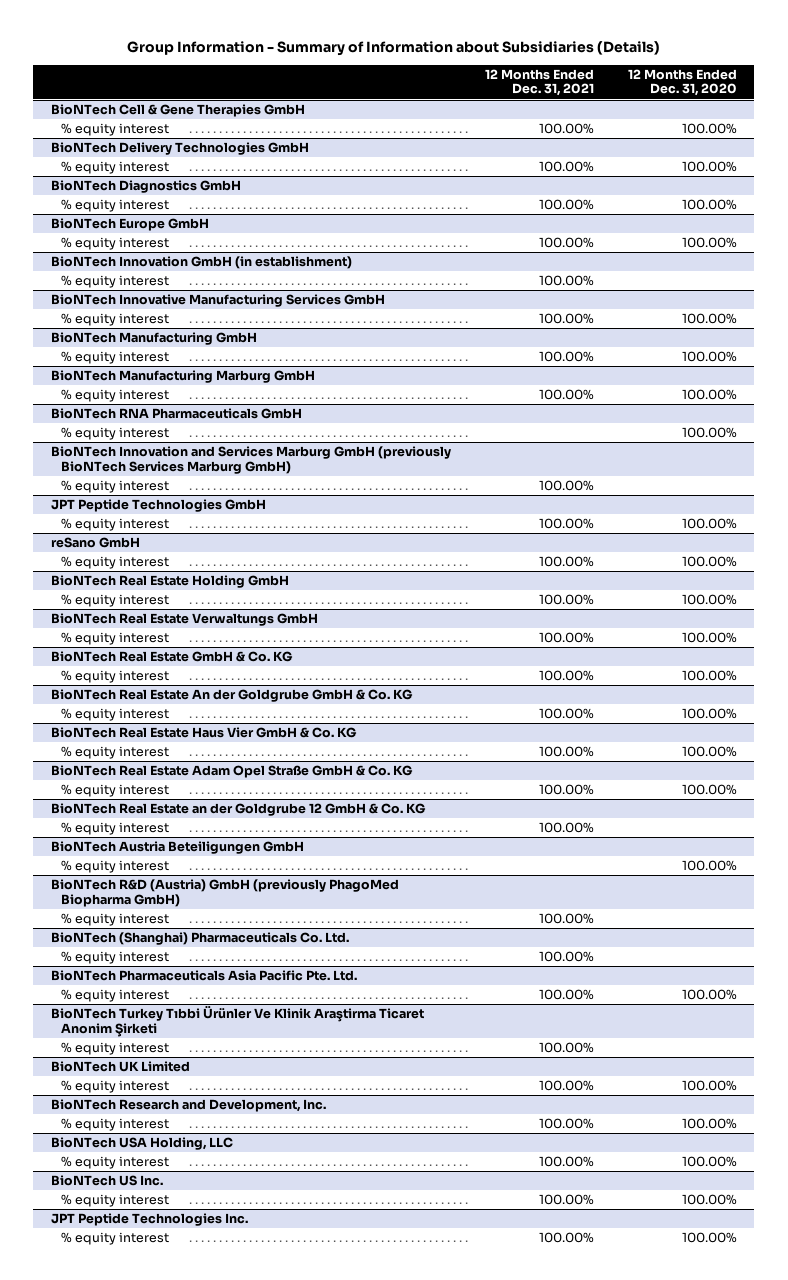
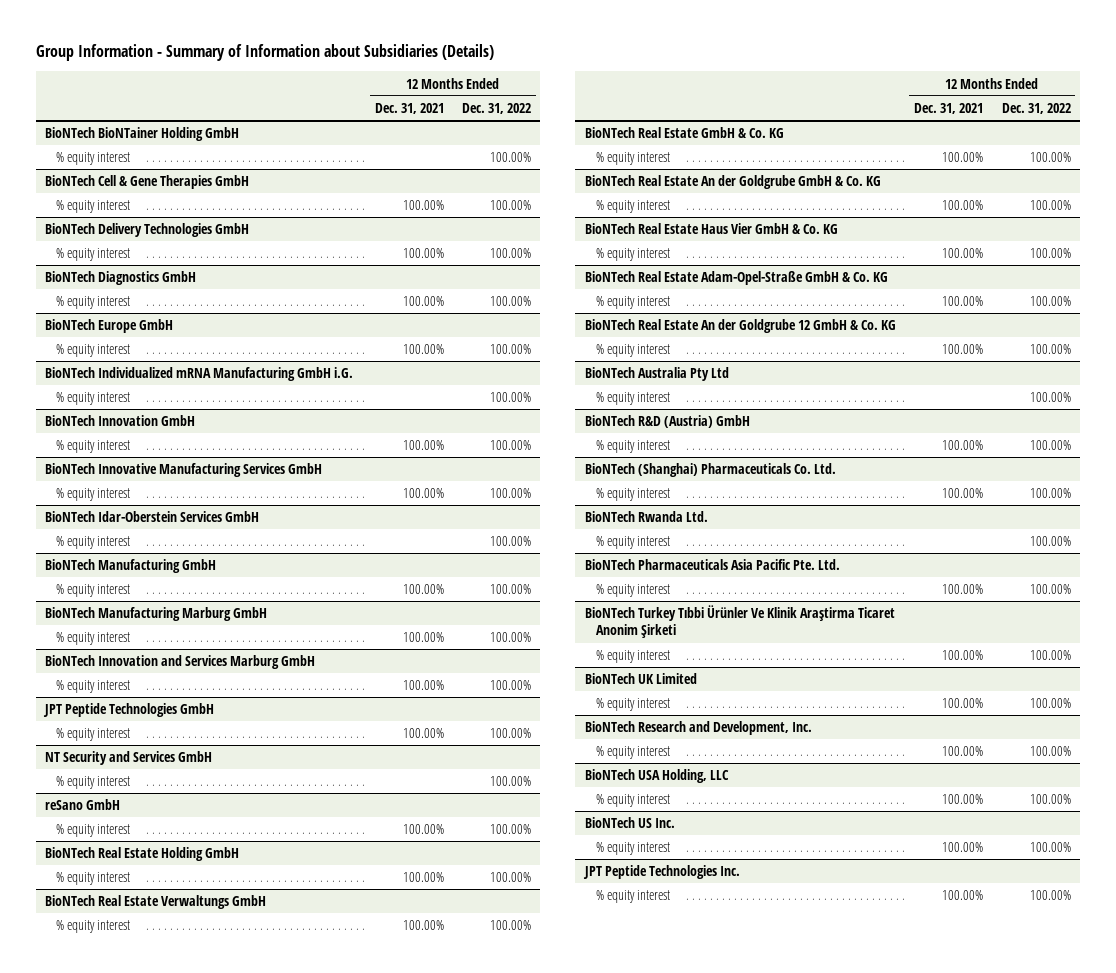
[628,68,738,97] 12 Months Ended Dec. 31, 2020 -> none
none -> [462,103,532,115] Dec. 31, 2022
none -> [45,127,240,142] BioNTech BioNTainer Holding GmbH
none -> [56,152,131,166] % equity interest
none -> [45,367,354,382] BioNTech Individualized mRNA Manufacturing GmbH i.G.
none -> [56,392,131,406] % equity interest
[50,256,352,270] BioNTech Innovation GmbH (in establishment) -> [45,415,196,427] BioNTech Innovation GmbH
none -> [45,511,260,523] BioNTech Idar-Oberstein Services GmbH
none -> [56,536,131,550] % equity interest
[50,408,302,420] BioNTech RNA Pharmaceuticals GmbH -> none
[60,427,169,441] % equity interest -> none
[50,446,451,474] BioNTech Innovation and Services Marburg GmbH (previously BioNTech Services Marburg GmbH) -> [45,655,316,670] BioNTech Innovation and Services Marburg GmbH
none -> [45,751,213,766] NT Security and Services GmbH
none -> [56,776,131,790] % equity interest
[50,765,413,779] BioNTech Real Estate Adam Opel Straße GmbH & Co. KG -> [584,271,888,286] BioNTech Real Estate Adam-Opel-Straße GmbH & Co. KG
[50,803,426,817] BioNTech Real Estate an der Goldgrube 12 GmbH & Co. KG -> [584,319,896,334] BioNTech Real Estate An der Goldgrube 12 GmbH & Co. KG
[50,841,304,855] BioNTech Austria Beteiligungen GmbH -> none
none -> [584,367,729,382] BioNTech Australia Pty Ltd
[50,879,399,907] BioNTech R&D (Austria) GmbH (previously PhagoMed Biopharma GmbH) -> [584,415,750,429] BioNTech R&D (Austria) GmbH
none -> [584,511,708,523] BioNTech Rwanda Ltd.
none -> [595,536,670,550] % equity interest

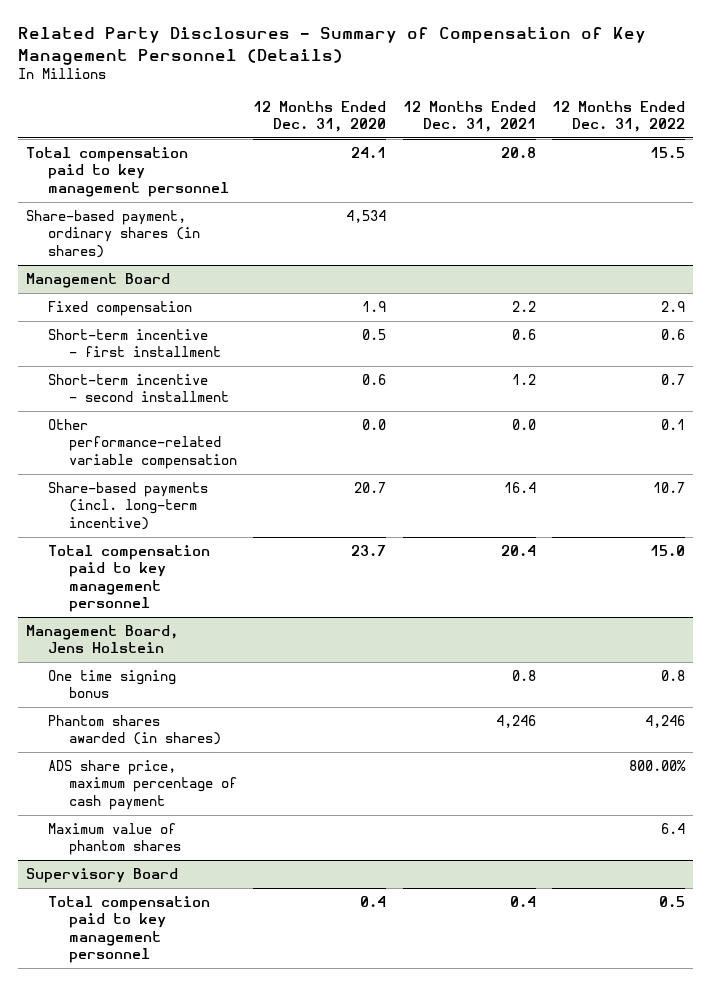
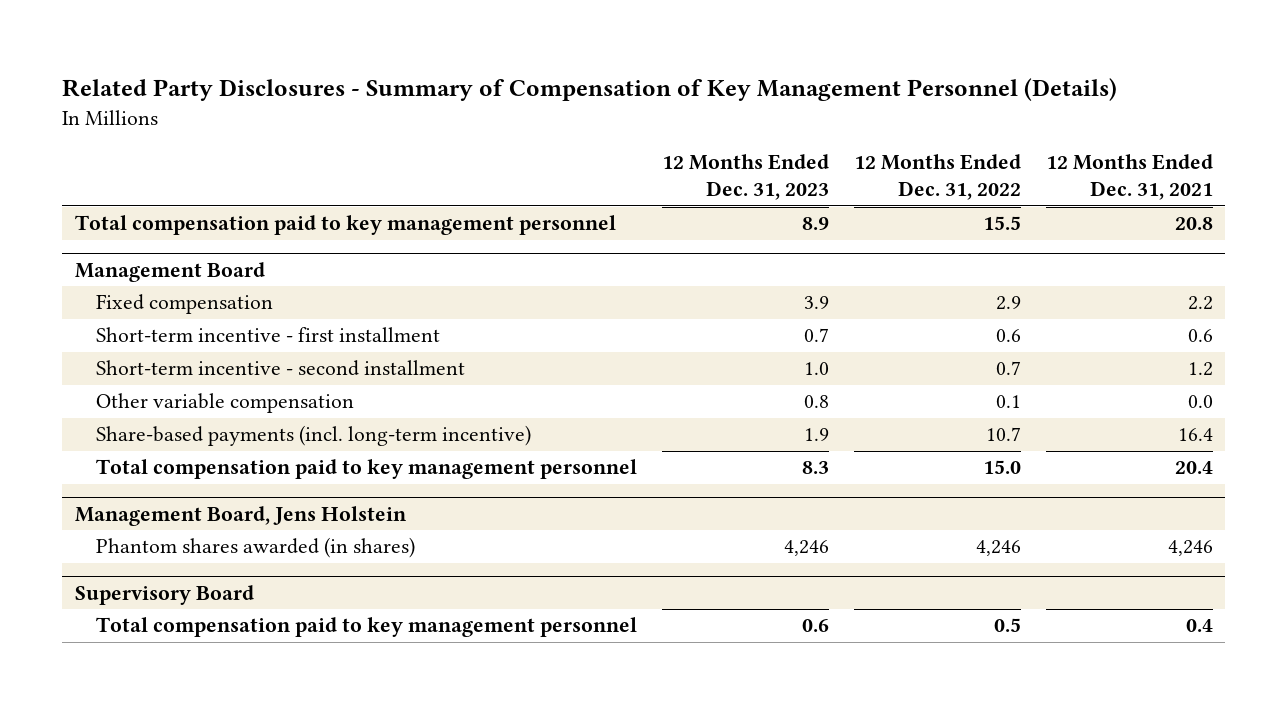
[253,100,387,133] 12 Months Ended Dec. 31, 2020 -> none
none -> [661,154,829,201] 12 Months Ended Dec. 31, 2023
[26,210,200,258] Share-based payment, ordinary shares (in shares) -> none
[47,419,238,469] Other performance-related variable compensation -> [95,393,354,414] Other variable compensation
[47,670,176,699] One time signing bonus -> none
[47,760,238,810] ADS share price, maximum percentage of cash payment -> none
[47,823,182,856] Maximum value of phantom shares -> none

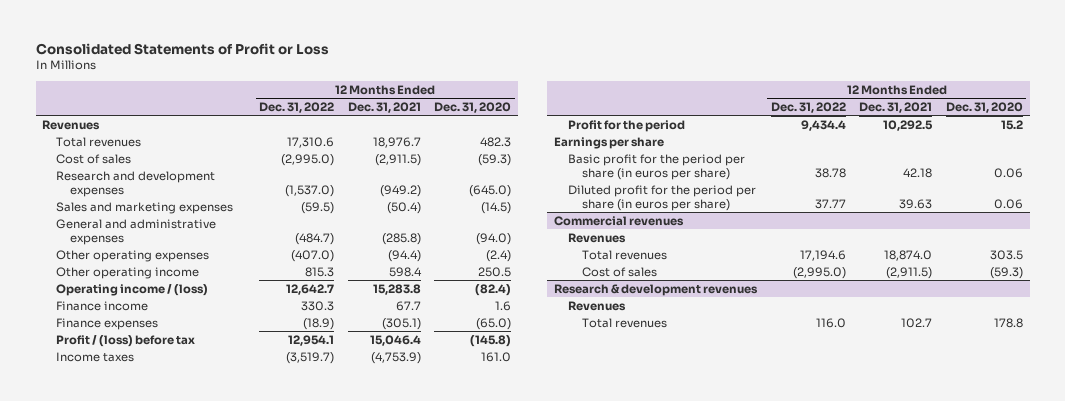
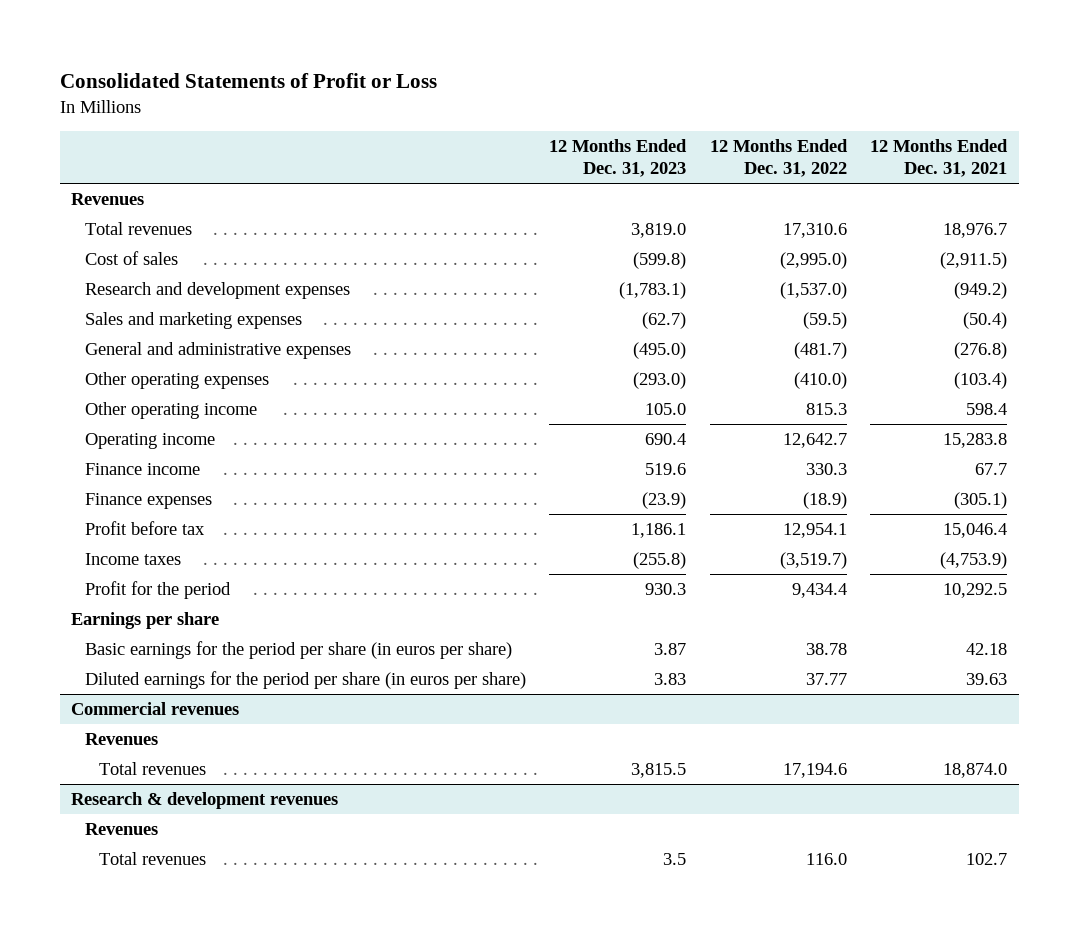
[434,101,512,113] Dec. 31, 2020 -> none
none -> [549,138,688,178] 12 Months Ended Dec. 31, 2023
[295,232,335,245] (484.7) -> [793,341,847,359] (481.7)
[381,232,421,245] (285.8) -> [953,341,1007,359] (276.8)
[291,249,335,262] (407.0) -> [793,371,847,389] (410.0)
[387,249,421,262] (94.4) -> [953,371,1007,389] (103.4)
[56,283,209,296] Operating income / (loss) -> [85,432,216,449] Operating income
[56,334,196,347] Profit / (loss) before tax -> [85,520,206,535] Profit before tax
[568,153,746,180] Basic profit for the period per share (in euros per share) -> [85,640,513,659] Basic earnings for the period per share (in euros per share)
[568,184,757,211] Diluted profit for the period per share (in euros per share) -> [85,670,527,689] Diluted earnings for the period per share (in euros per share)
[582,266,658,277] Cost of sales -> none

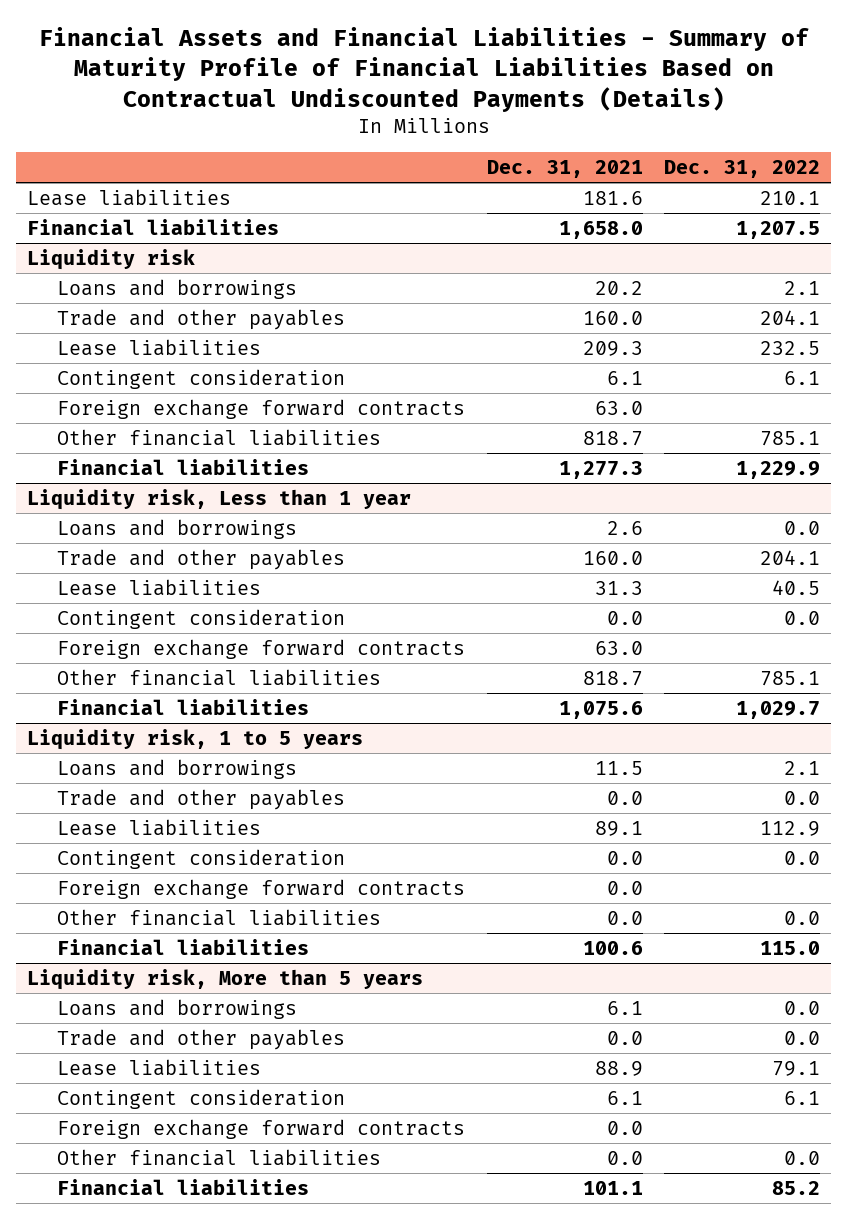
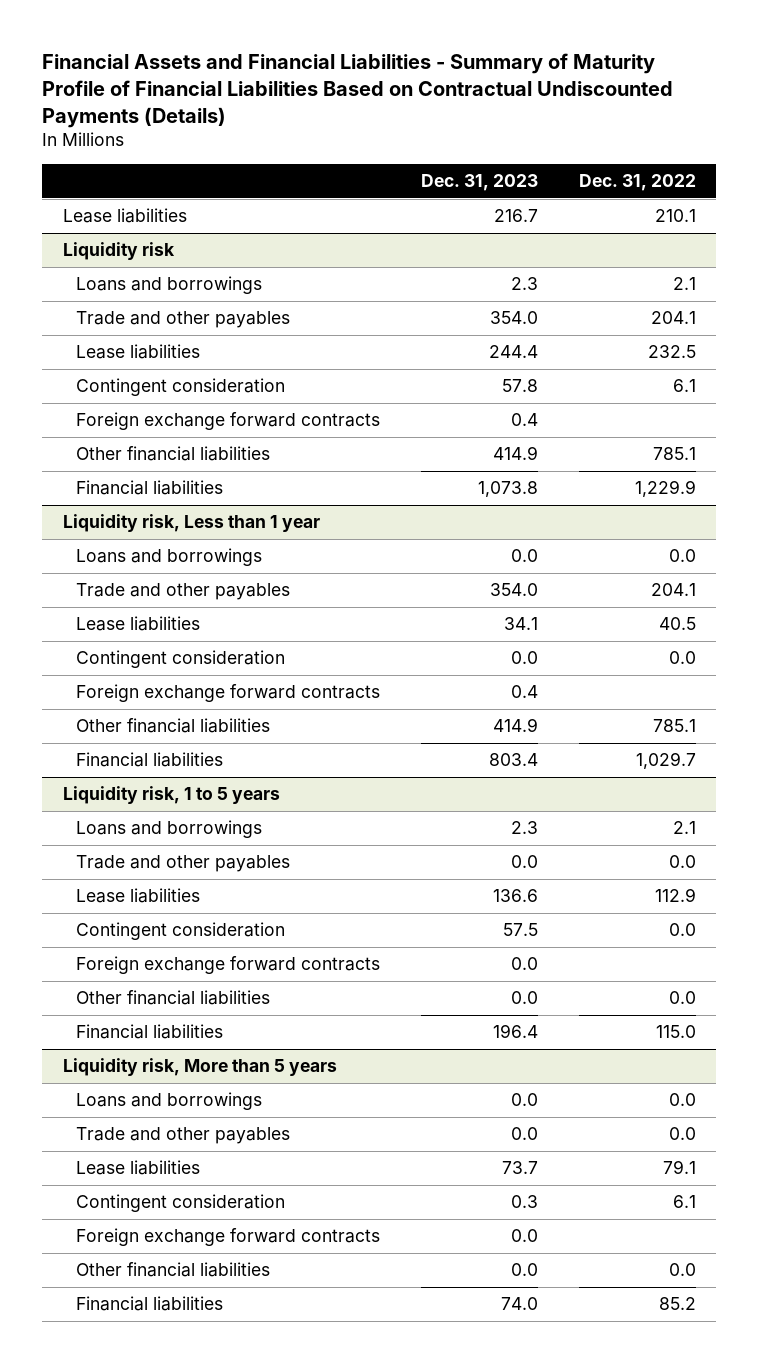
[486,160,643,179] Dec. 31, 2021 -> none
none -> [420,174,538,192] Dec. 31, 2023
[26,218,279,235] Financial liabilities -> none

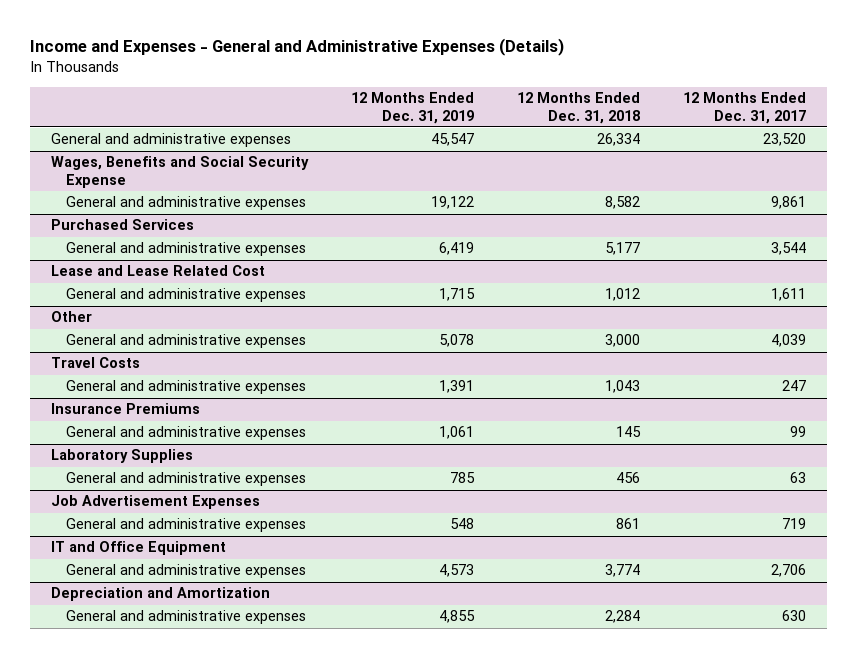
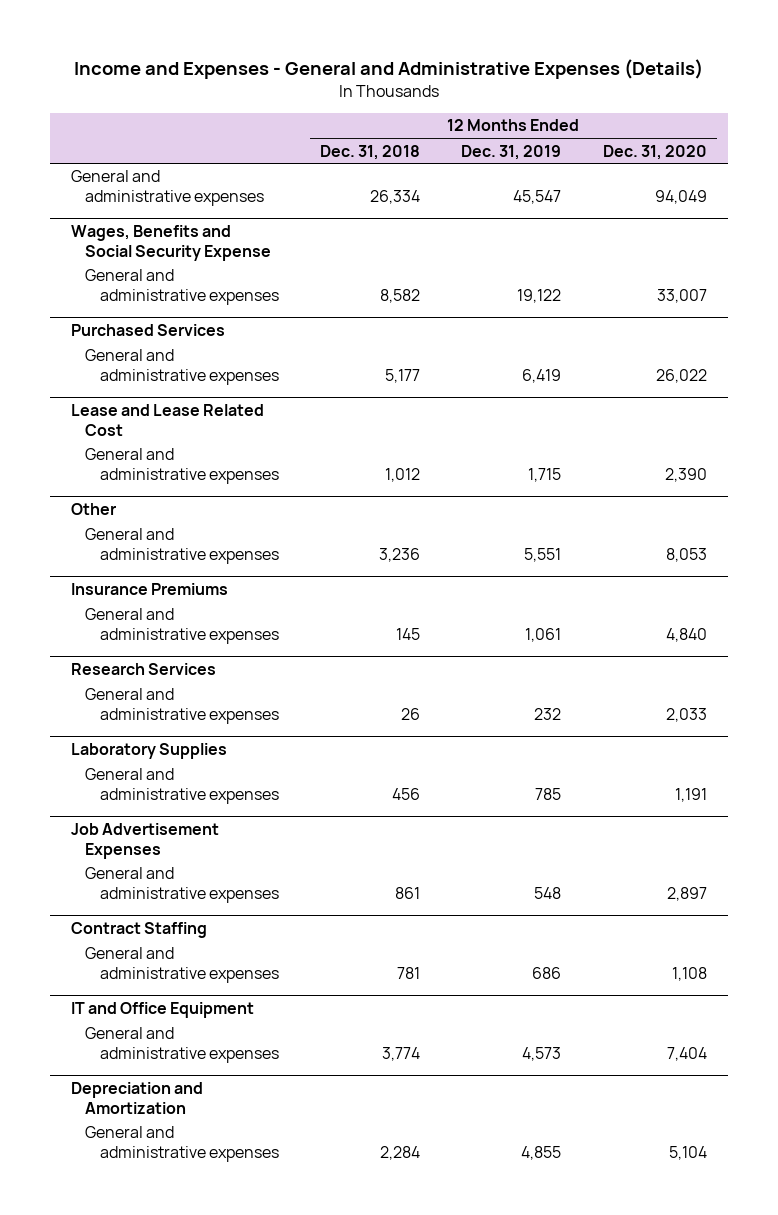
[682,92,806,124] 12 Months Ended Dec. 31, 2017 -> none
none -> [602,144,707,160] Dec. 31, 2020
[51,357,141,369] Travel Costs -> none
[65,380,306,395] General and administrative expenses -> none
[439,334,475,348] 5,078 -> [524,547,562,562] 5,551
[604,334,640,348] 3,000 -> [378,547,420,562] 3,236
none -> [71,663,217,676] Research Services
none -> [85,688,279,724] General and administrative expenses
none -> [71,922,208,939] Contract Staffing
none -> [85,947,279,983] General and administrative expenses

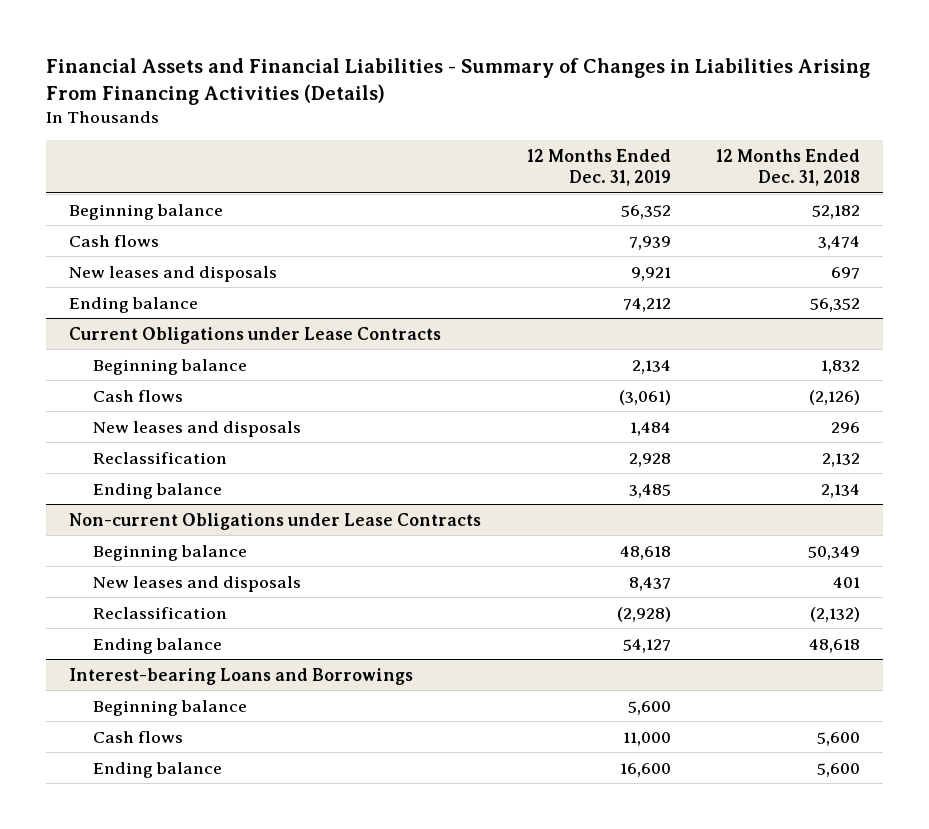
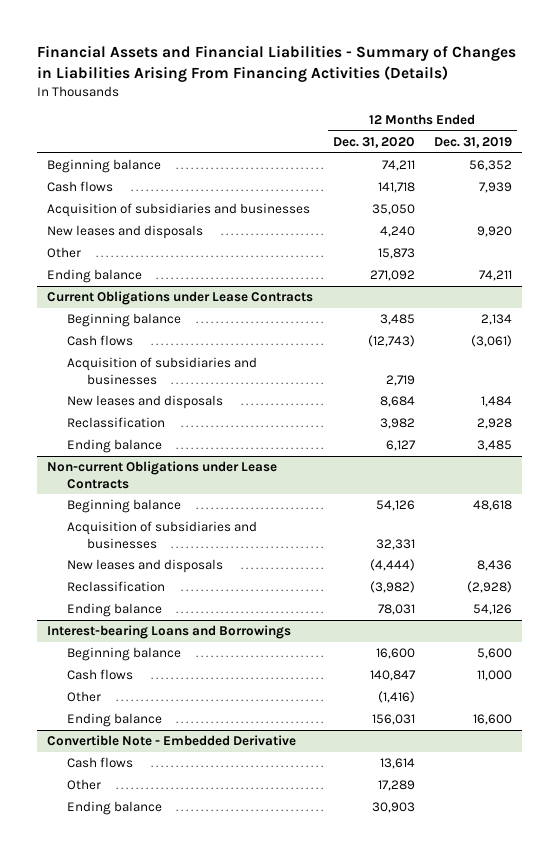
[716,148,861,187] 12 Months Ended Dec. 31, 2018 -> none
none -> [332,136,415,148] Dec. 31, 2020
none -> [46,203,310,218] Acquisition of subsidiaries and businesses
[630,266,671,281] 9,921 -> [477,226,513,238] 9,920
none -> [46,247,81,259] Other
[622,297,671,312] 74,212 -> [479,270,513,282] 74,211
none -> [66,357,257,385] Acquisition of subsidiaries and businesses
none -> [66,521,257,549] Acquisition of subsidiaries and businesses
[628,576,671,591] 8,437 -> [477,560,513,572] 8,436
[622,638,671,653] 54,127 -> [473,604,513,616] 54,126
none -> [66,691,101,703] Other
none -> [46,735,296,747] Convertible Note - Embedded Derivative
none -> [66,757,133,769] Cash flows
none -> [66,779,101,791] Other
none -> [66,801,162,816] Ending balance

